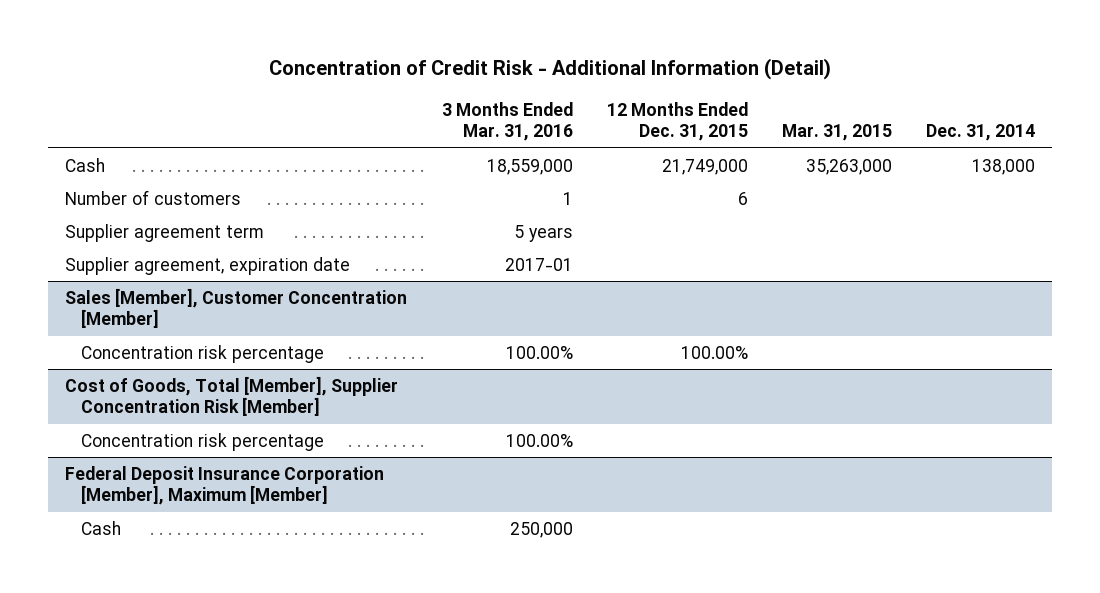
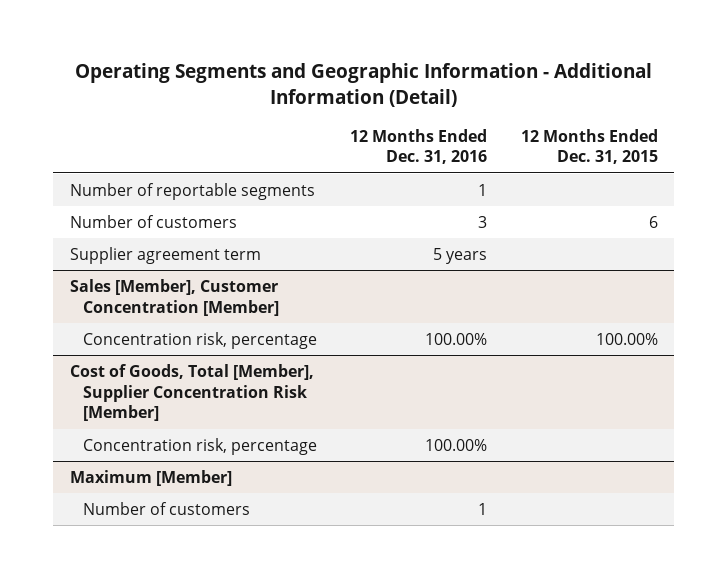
[269,58,832,81] Concentration of Credit Risk - Additional Information (Detail) -> [74,63,652,107] Operating Segments and Geographic Information - Additional Information (Detail)
[441,101,573,142] 3 Months Ended Mar. 31, 2016 -> none
[781,124,892,142] Mar. 31, 2015 -> none
[926,124,1036,142] Dec. 31, 2014 -> none
none -> [350,128,488,165] 12 Months Ended Dec. 31, 2016
[65,157,106,172] Cash -> none
none -> [70,182,316,200] Number of reportable segments
[65,256,351,275] Supplier agreement, expiration date -> none
[81,344,325,363] Concentration risk percentage -> [82,331,317,349] Concentration risk, percentage
[81,520,122,535] Cash -> none
[81,432,325,451] Concentration risk percentage -> [82,437,317,455] Concentration risk, percentage
[65,465,385,506] Federal Deposit Insurance Corporation [Member], Maximum [Member] -> [70,469,233,486] Maximum [Member]
none -> [82,501,250,515] Number of customers

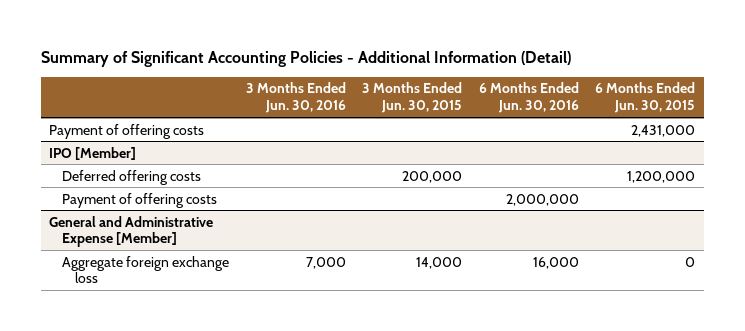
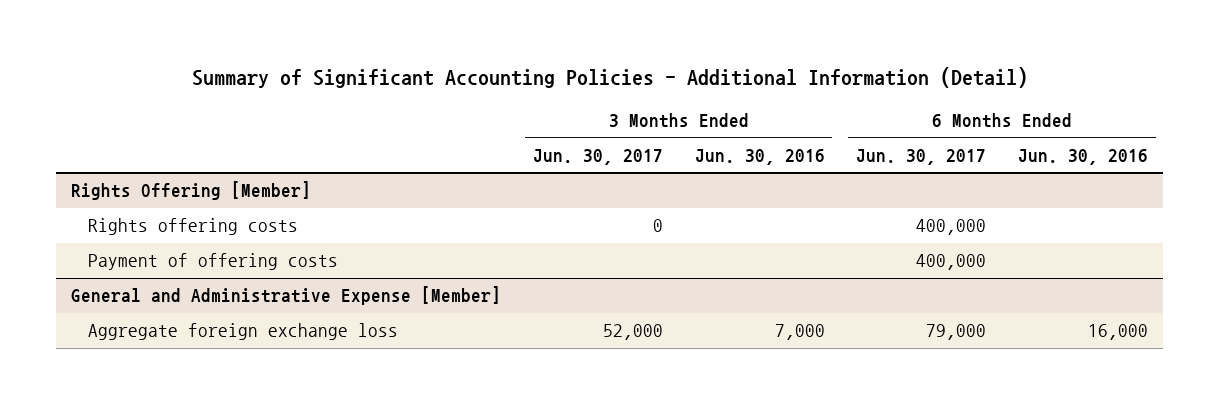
[362,82,463,114] 3 Months Ended Jun. 30, 2015 -> none
[595,82,696,114] 6 Months Ended Jun. 30, 2015 -> none
none -> [532,148,663,165] Jun. 30, 2017
none -> [856,148,987,165] Jun. 30, 2017
[49,123,205,139] Payment of offering costs -> none
[49,146,137,160] IPO [Member] -> none
[62,169,202,185] Deferred offering costs -> none
[62,192,218,208] Payment of offering costs -> none
none -> [71,181,312,201] Rights Offering [Member]
none -> [87,218,298,236] Rights offering costs
none -> [87,253,338,271] Payment of offering costs

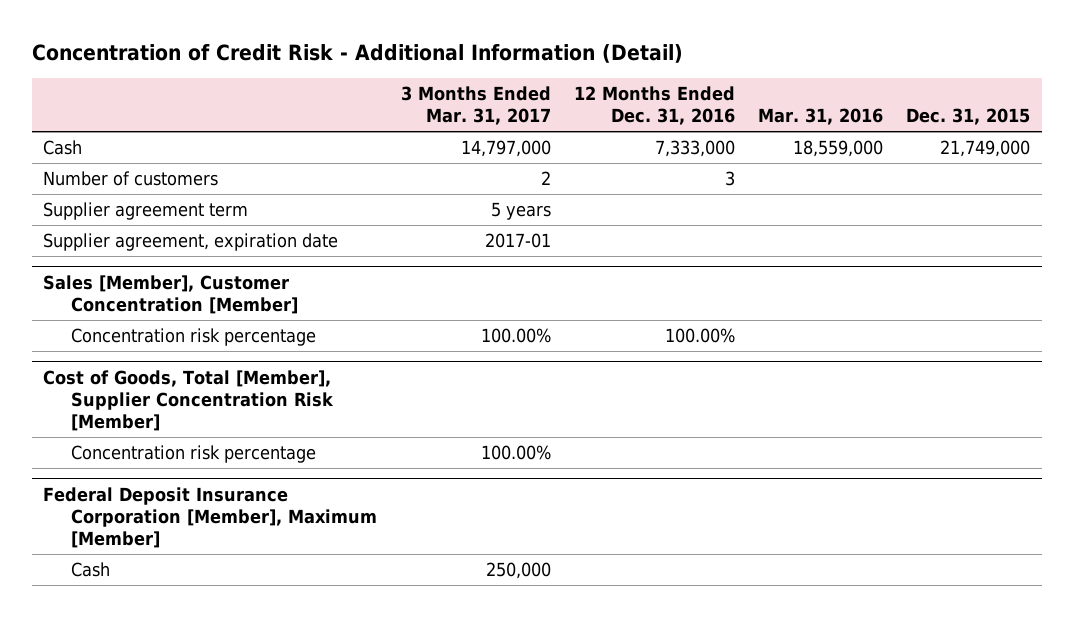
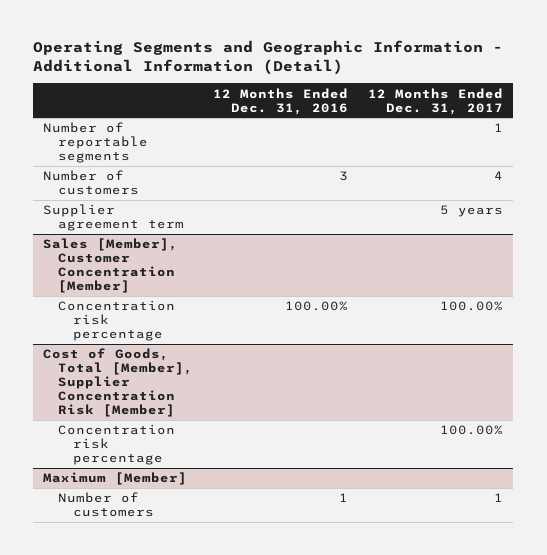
[31,43,683,63] Concentration of Credit Risk - Additional Information (Detail) -> [33,40,504,76] Operating Segments and Geographic Information - Additional Information (Detail)
[400,86,551,126] 3 Months Ended Mar. 31, 2017 -> none
[757,108,883,126] Mar. 31, 2016 -> none
[905,108,1030,126] Dec. 31, 2015 -> none
none -> [368,87,504,115] 12 Months Ended Dec. 31, 2017
[43,140,83,156] Cash -> none
none -> [43,122,149,164] Number of reportable segments
[43,233,339,252] Supplier agreement, expiration date -> none
[71,562,111,578] Cash -> none
[43,487,378,549] Federal Deposit Insurance Corporation [Member], Maximum [Member] -> [43,472,188,486] Maximum [Member]
none -> [58,492,154,518] Number of customers

